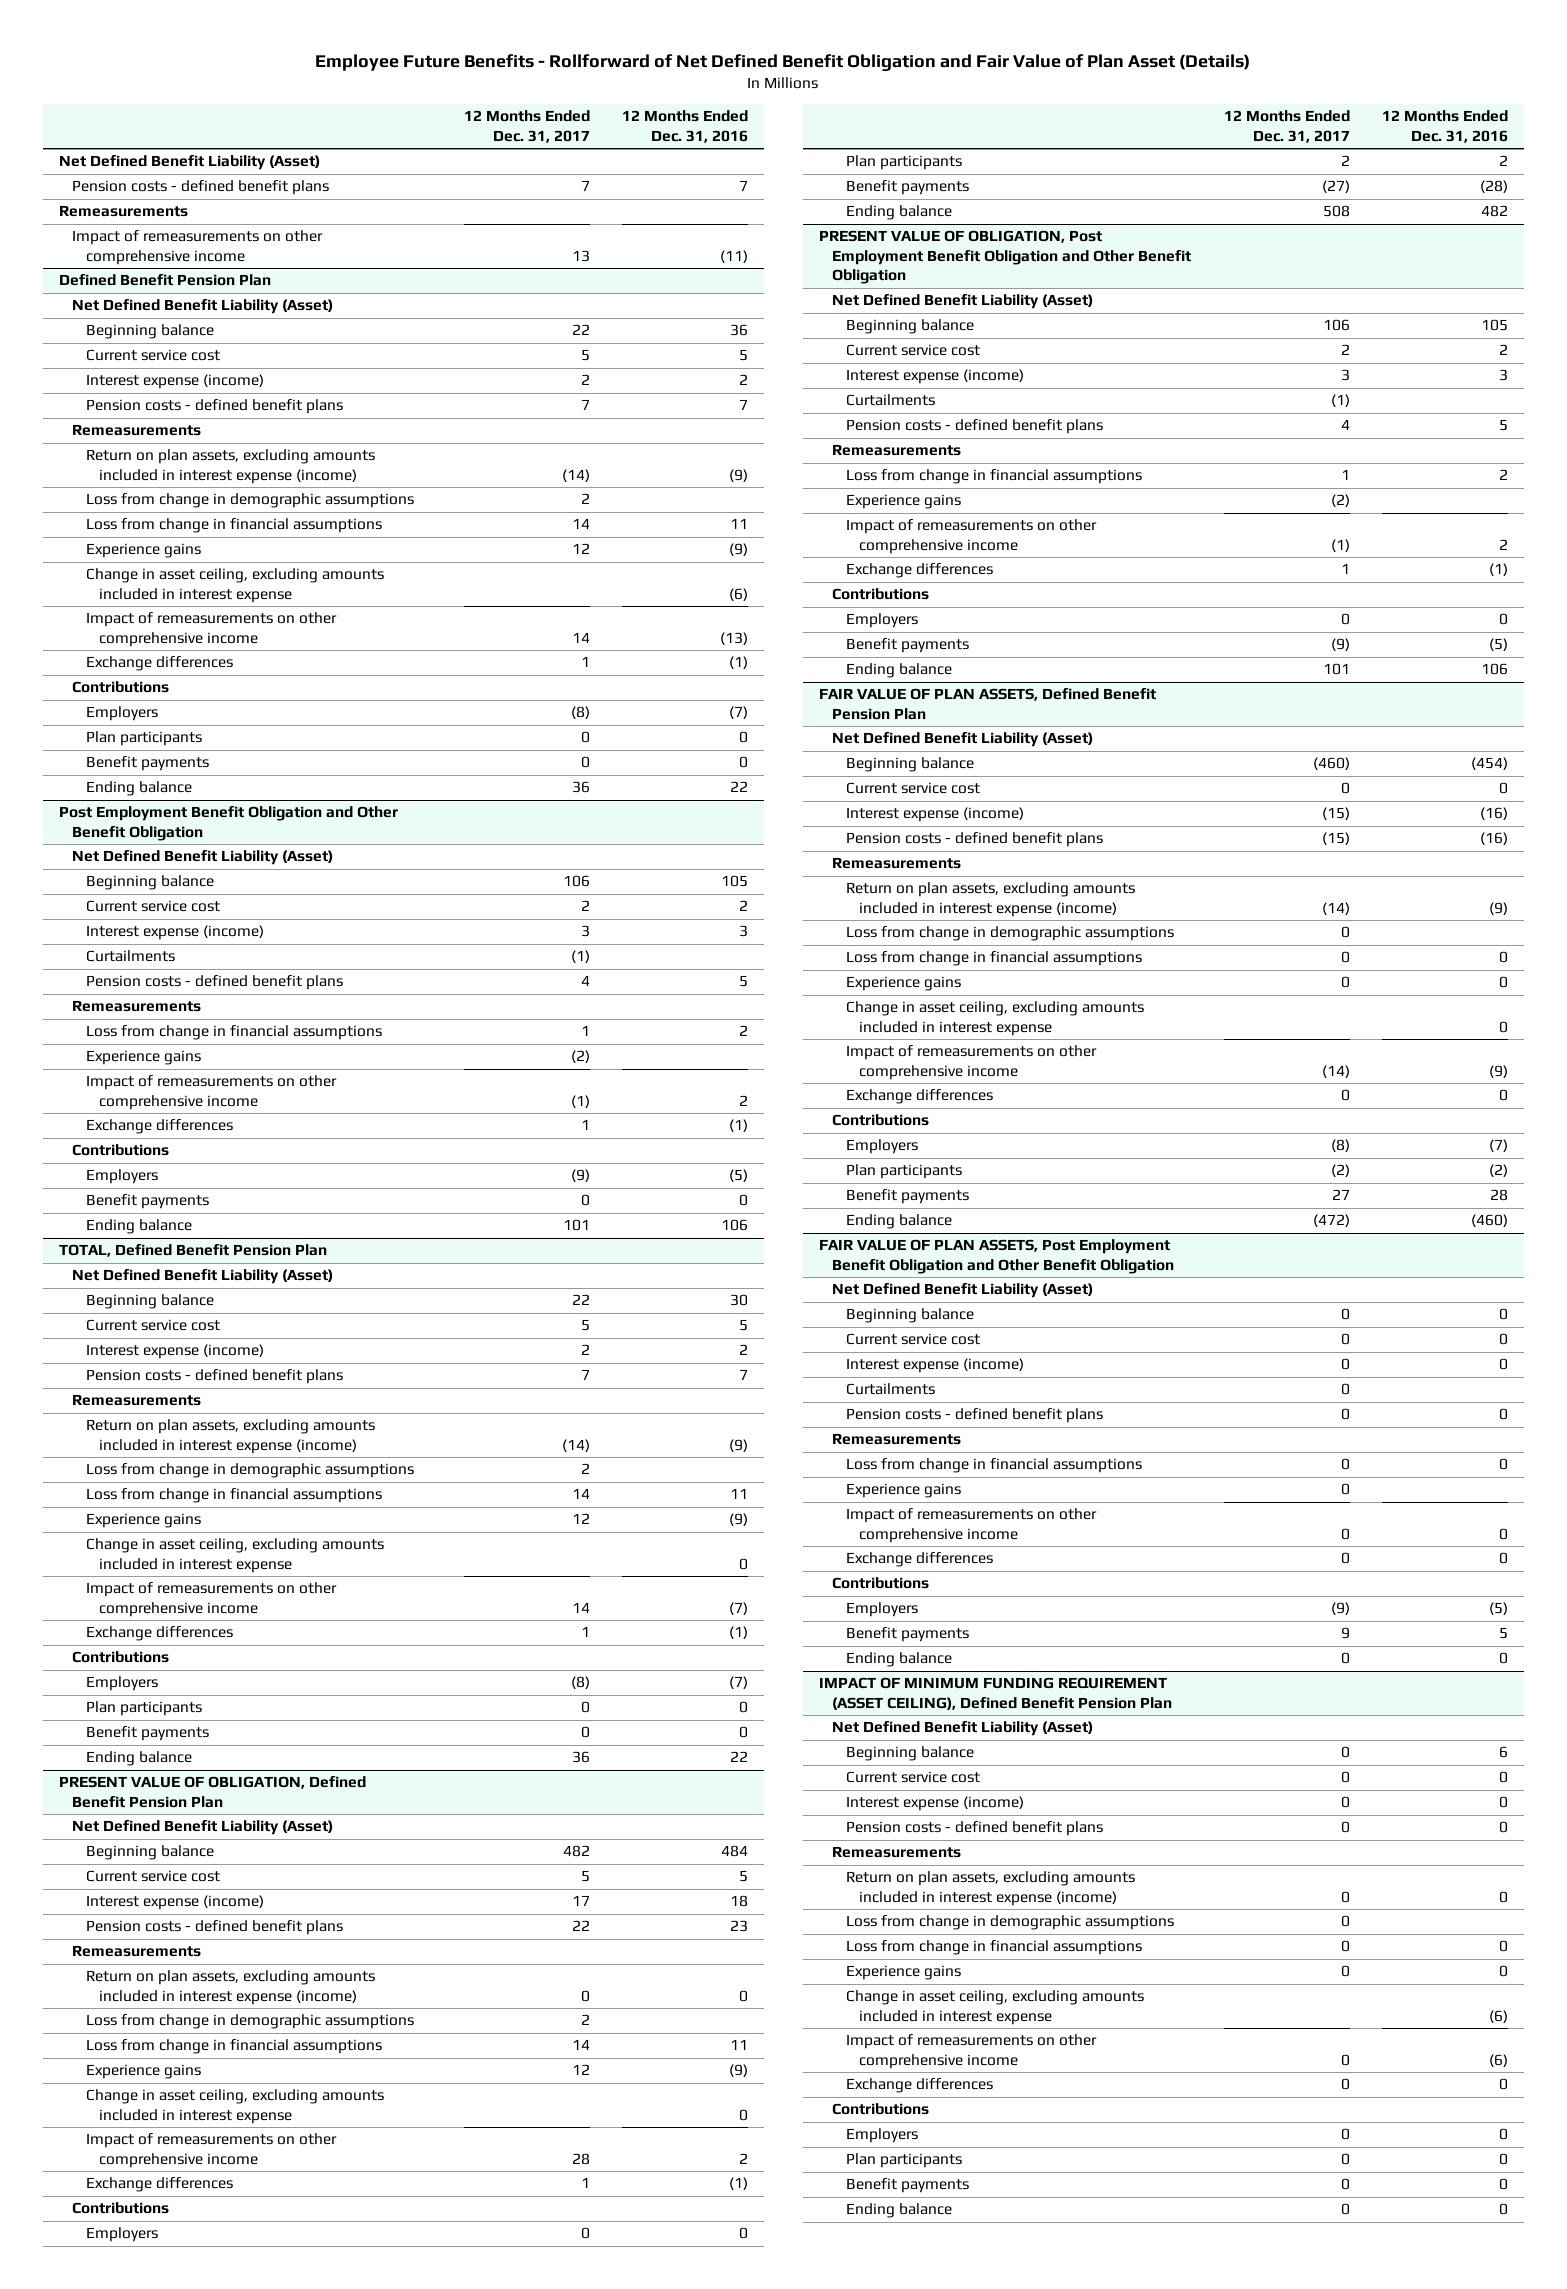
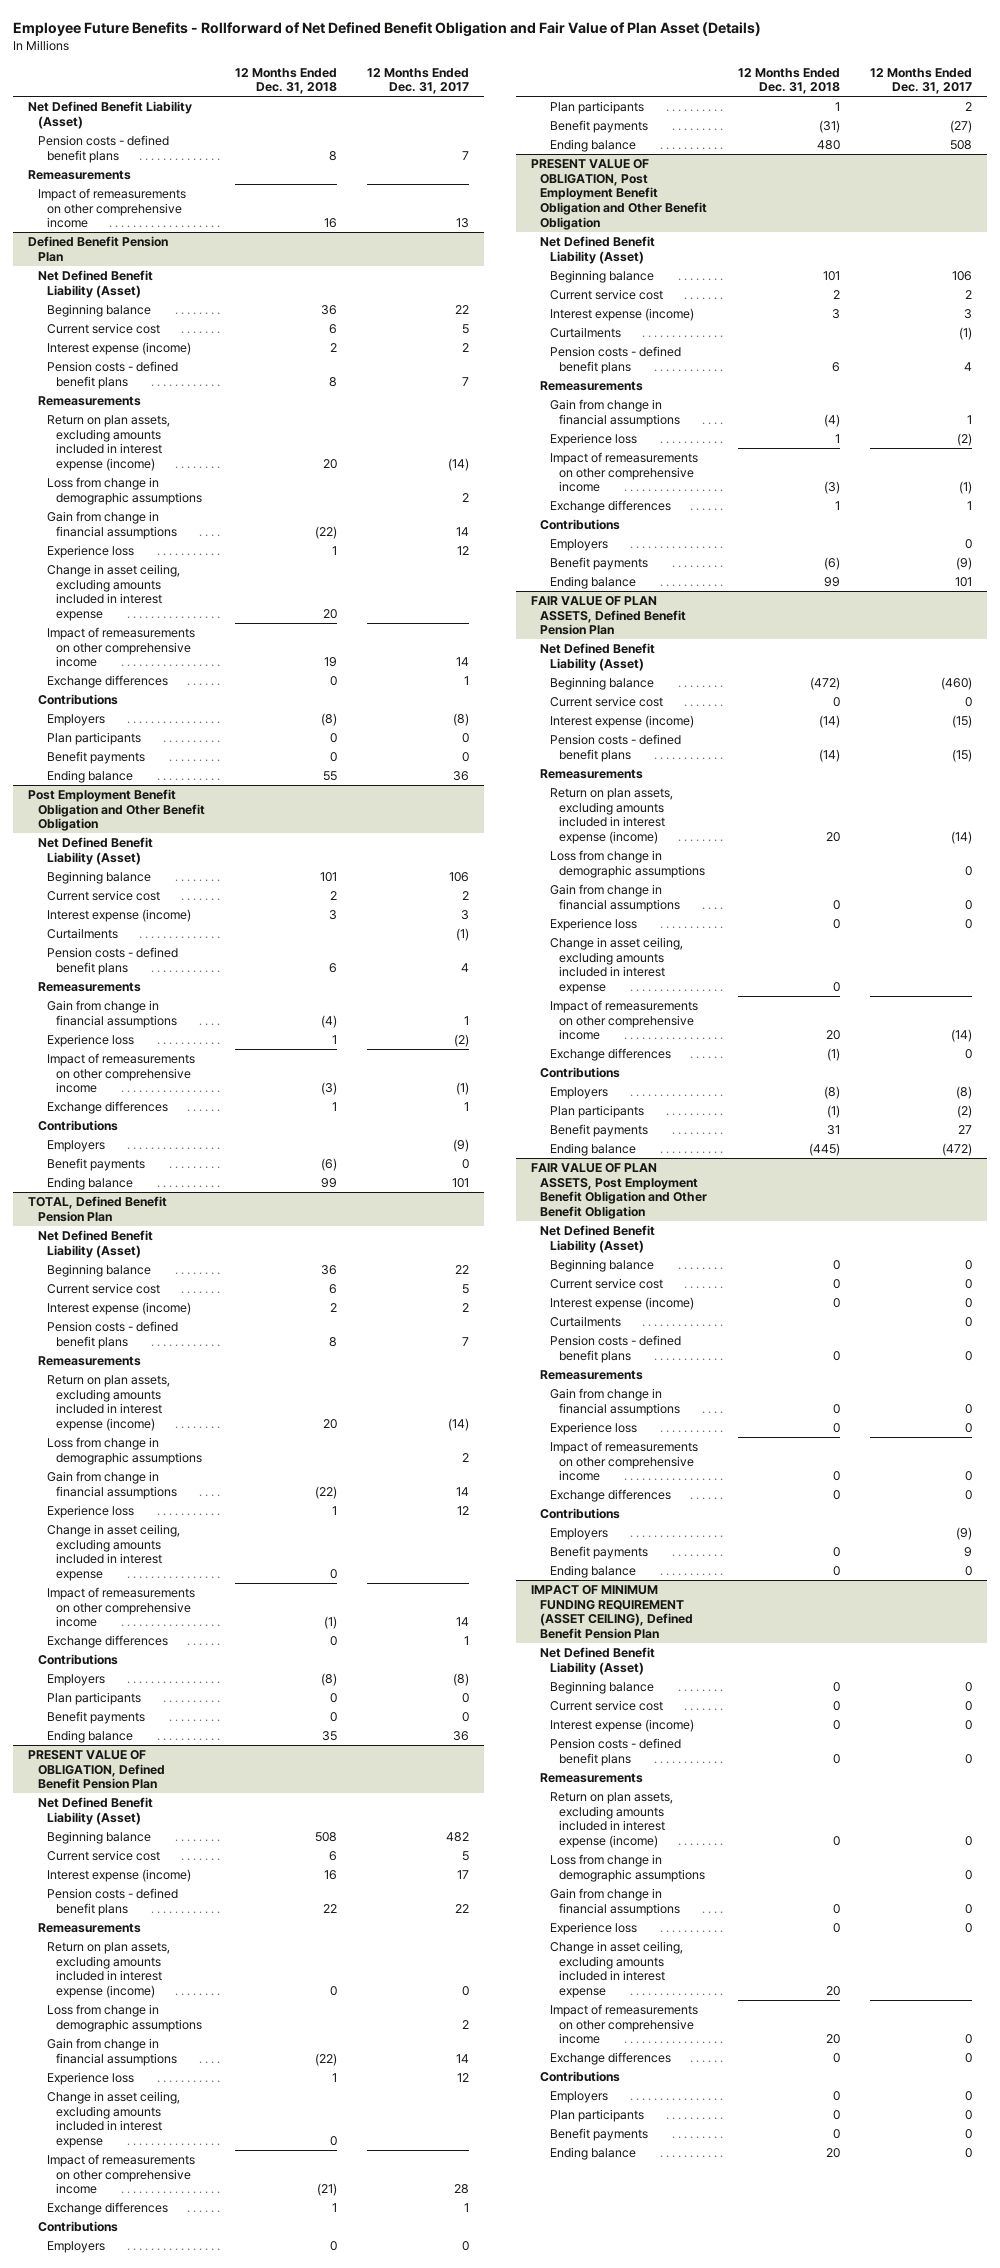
[621,110,748,143] 12 Months Ended Dec. 31, 2016 -> none
none -> [234,67,337,95] 12 Months Ended Dec. 31, 2018
[85,518,382,534] Loss from change in financial assumptions -> [46,510,178,539] Gain from change in financial assumptions
[85,543,201,559] Experience gains -> [46,544,134,558] Experience loss
[85,1025,382,1041] Loss from change in financial assumptions -> [46,999,178,1028] Gain from change in financial assumptions
[85,1050,201,1066] Experience gains -> [46,1033,134,1047] Experience loss
[85,1488,382,1504] Loss from change in financial assumptions -> [46,1470,178,1499] Gain from change in financial assumptions
[85,1513,201,1529] Experience gains -> [46,1504,134,1518] Experience loss
[85,2039,382,2055] Loss from change in financial assumptions -> [46,2037,178,2066] Gain from change in financial assumptions
[85,2064,201,2080] Experience gains -> [46,2071,134,2085] Experience loss
[845,469,1142,485] Loss from change in financial assumptions -> [549,398,681,427] Gain from change in financial assumptions
[845,494,961,510] Experience gains -> [549,432,637,446] Experience loss
[845,951,1142,967] Loss from change in financial assumptions -> [549,883,681,912] Gain from change in financial assumptions
[845,976,961,992] Experience gains -> [549,917,637,931] Experience loss
[845,1458,1142,1474] Loss from change in financial assumptions -> [549,1387,681,1416] Gain from change in financial assumptions
[845,1483,961,1499] Experience gains -> [549,1421,637,1435] Experience loss
[845,1940,1142,1956] Loss from change in financial assumptions -> [549,1887,681,1916] Gain from change in financial assumptions
[845,1965,961,1981] Experience gains -> [549,1921,637,1935] Experience loss

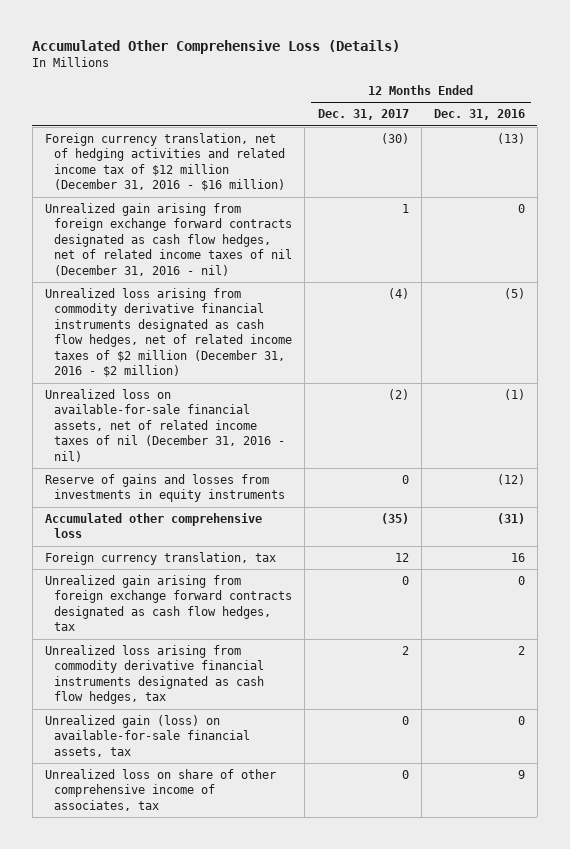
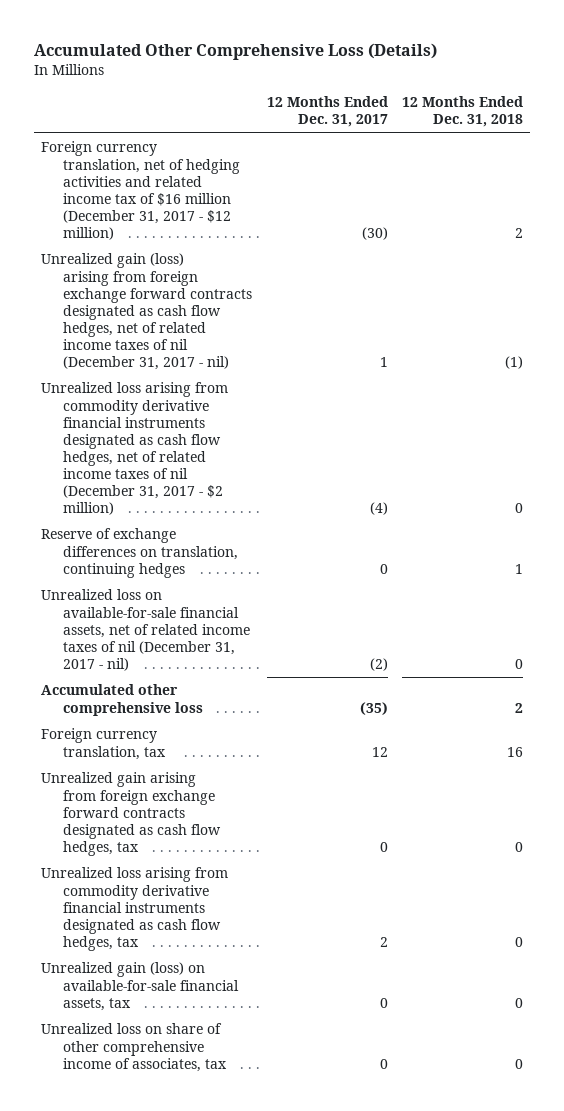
[433,109,525,121] Dec. 31, 2016 -> none
none -> [402,96,524,128] 12 Months Ended Dec. 31, 2018
[45,473,286,503] Reserve of gains and losses from investments in equity instruments -> none
[45,132,286,192] Foreign currency translation, net of hedging activities and related income tax of $12 million (December 31, 2016 - $16 million) -> [41,141,241,240] Foreign currency translation, net of hedging activities and related income tax of $16 million (December 31, 2017 - $12 million)
[45,202,293,276] Unrealized gain arising from foreign exchange forward contracts designated as cash flow hedges, net of related income taxes of nil (December 31, 2016 - nil) -> [41,253,253,370] Unrealized gain (loss) arising from foreign exchange forward contracts designated as cash flow hedges, net of related income taxes of nil (December 31, 2017 - nil)
[45,287,293,378] Unrealized loss arising from commodity derivative financial instruments designated as cash flow hedges, net of related income taxes of $2 million (December 31, 2016 - $2 million) -> [41,382,229,515] Unrealized loss arising from commodity derivative financial instruments designated as cash flow hedges, net of related income taxes of nil (December 31, 2017 - $2 million)
none -> [41,528,239,578] Reserve of exchange differences on translation, continuing hedges
[45,388,286,462] Unrealized loss on available-for-sale financial assets, net of related income taxes of nil (December 31, 2016 - nil) -> [41,589,251,671] Unrealized loss on available-for-sale financial assets, net of related income taxes of nil (December 31, 2017 - nil)

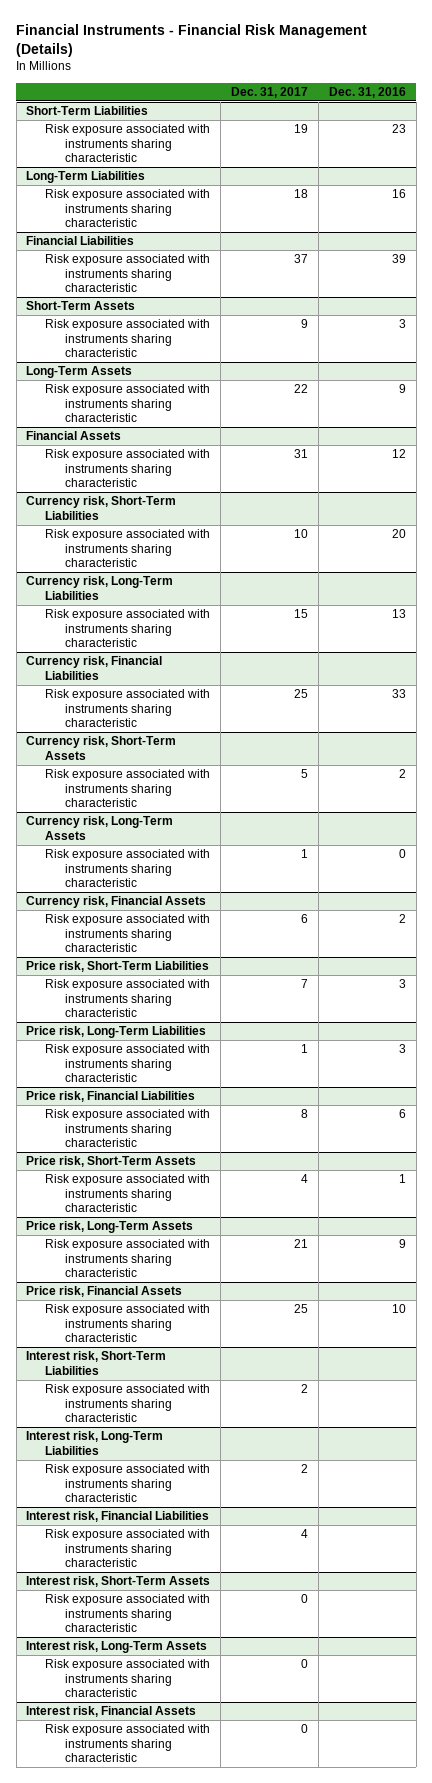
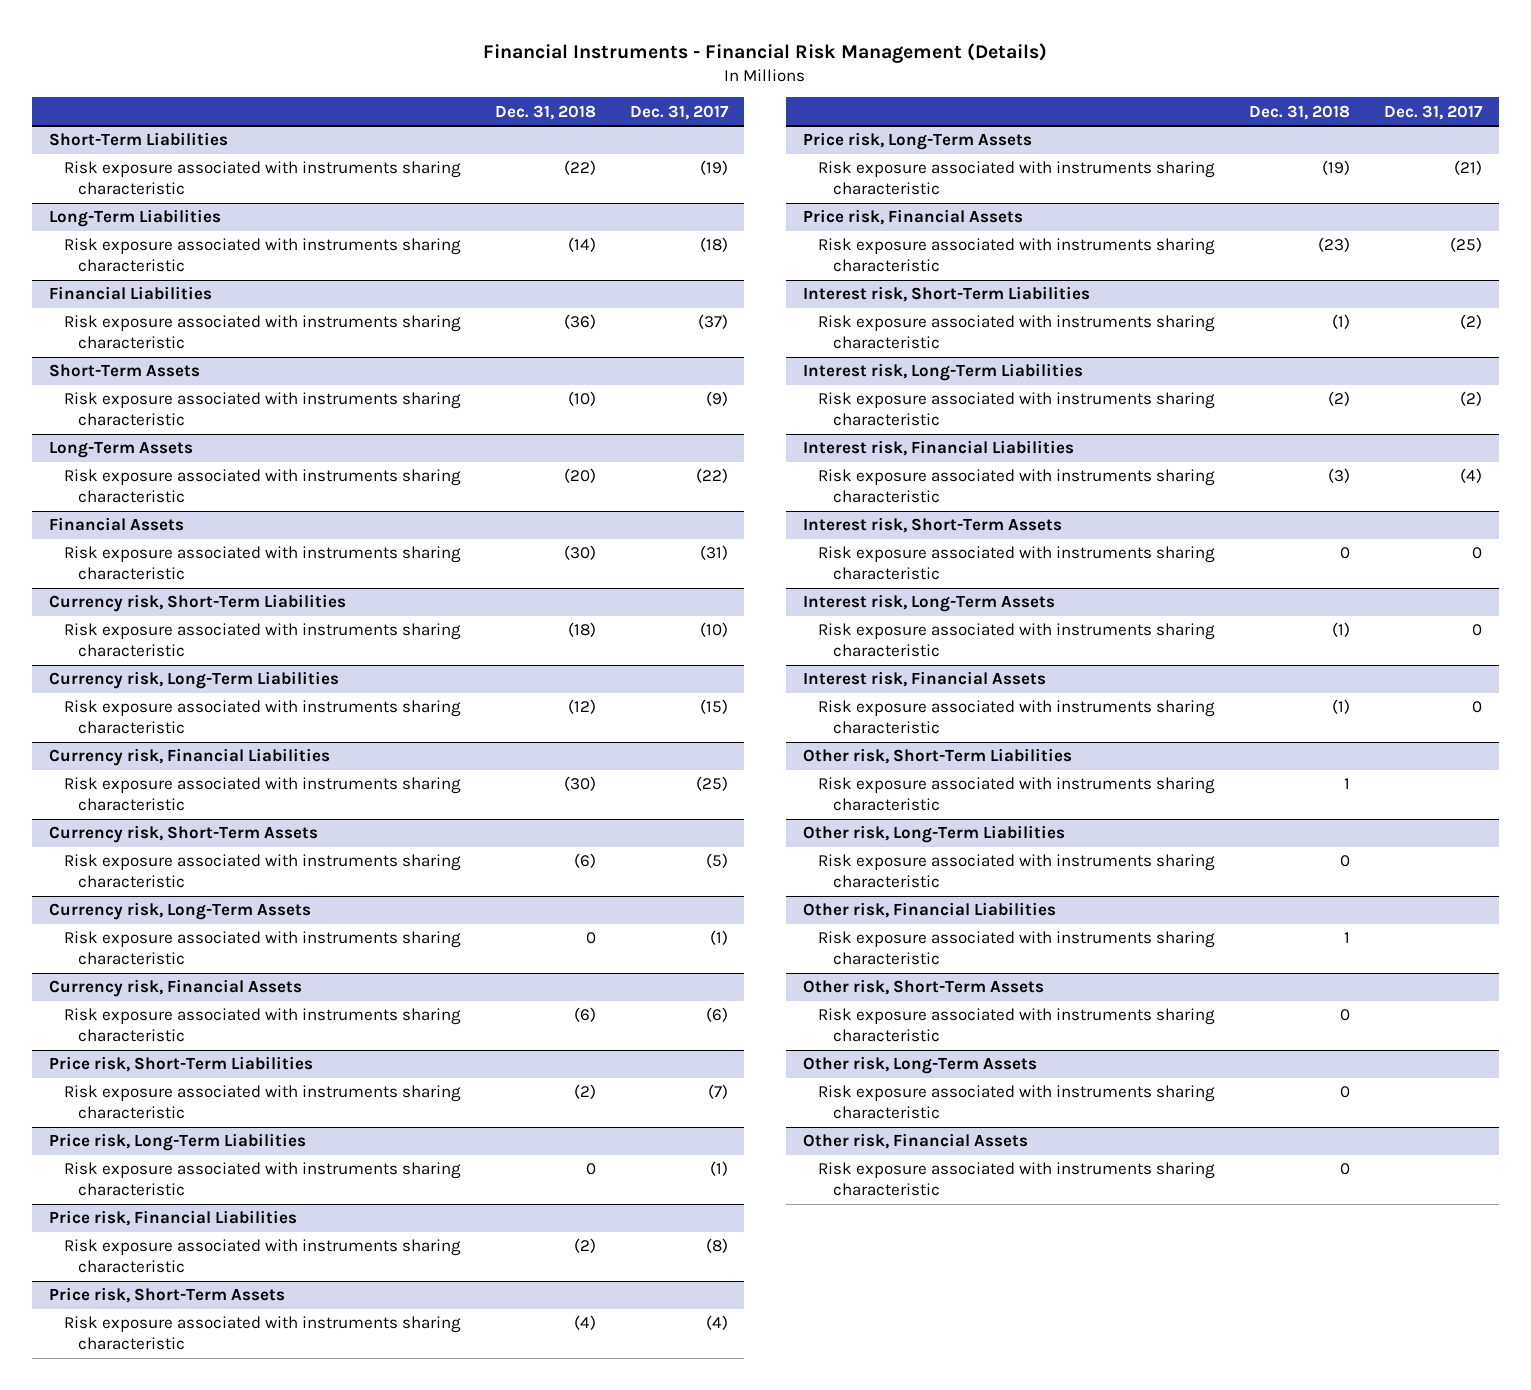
[328,87,406,99] Dec. 31, 2016 -> none
none -> [494,104,596,120] Dec. 31, 2018
[294,124,309,134] 19 -> [699,160,728,176] (19)
[294,189,309,199] 18 -> [699,237,728,253] (18)
[294,254,309,264] 37 -> [697,314,728,330] (37)
[301,319,309,329] 9 -> [705,391,728,407] (9)
[294,384,309,394] 22 -> [695,468,728,484] (22)
[294,449,309,459] 31 -> [699,545,728,561] (31)
[294,529,309,539] 10 -> [699,622,728,638] (10)
[294,609,309,619] 15 -> [699,699,728,715] (15)
[294,689,309,699] 25 -> [695,776,728,792] (25)
[301,769,309,779] 5 -> [705,853,728,869] (5)
[301,849,309,859] 1 -> [709,930,728,946] (1)
[301,914,309,924] 6 -> [705,1007,728,1023] (6)
[301,979,309,989] 7 -> [707,1084,728,1100] (7)
[301,1044,309,1054] 1 -> [709,1161,728,1177] (1)
[301,1109,309,1119] 8 -> [705,1238,728,1254] (8)
[301,1174,309,1184] 4 -> [705,1315,728,1331] (4)
[294,1239,309,1249] 21 -> [1453,160,1482,176] (21)
[294,1304,309,1314] 25 -> [1449,237,1482,253] (25)
[301,1384,309,1394] 2 -> [1459,314,1482,330] (2)
[301,1464,309,1474] 2 -> [1459,391,1482,407] (2)
[301,1529,309,1539] 4 -> [1459,468,1482,484] (4)
none -> [803,748,1073,765] Other risk, Short-Term Liabilities
none -> [818,777,1216,812] Risk exposure associated with instruments sharing characteristic
none -> [803,825,1066,844] Other risk, Long-Term Liabilities
none -> [818,854,1216,889] Risk exposure associated with instruments sharing characteristic
none -> [803,902,1057,919] Other risk, Financial Liabilities
none -> [818,931,1216,966] Risk exposure associated with instruments sharing characteristic
none -> [803,979,1045,996] Other risk, Short-Term Assets
none -> [818,1008,1216,1043] Risk exposure associated with instruments sharing characteristic
none -> [803,1056,1038,1075] Other risk, Long-Term Assets
none -> [818,1085,1216,1120] Risk exposure associated with instruments sharing characteristic
none -> [803,1133,1029,1150] Other risk, Financial Assets
none -> [818,1162,1216,1197] Risk exposure associated with instruments sharing characteristic

